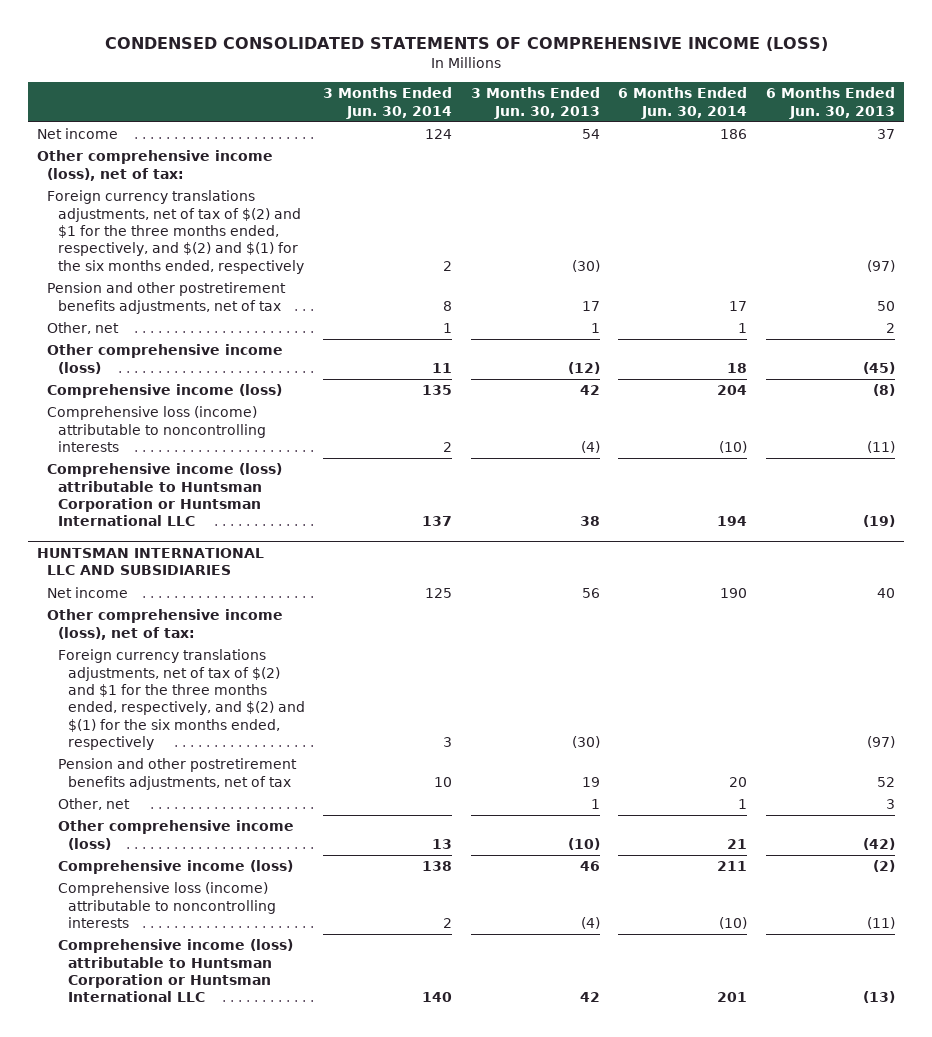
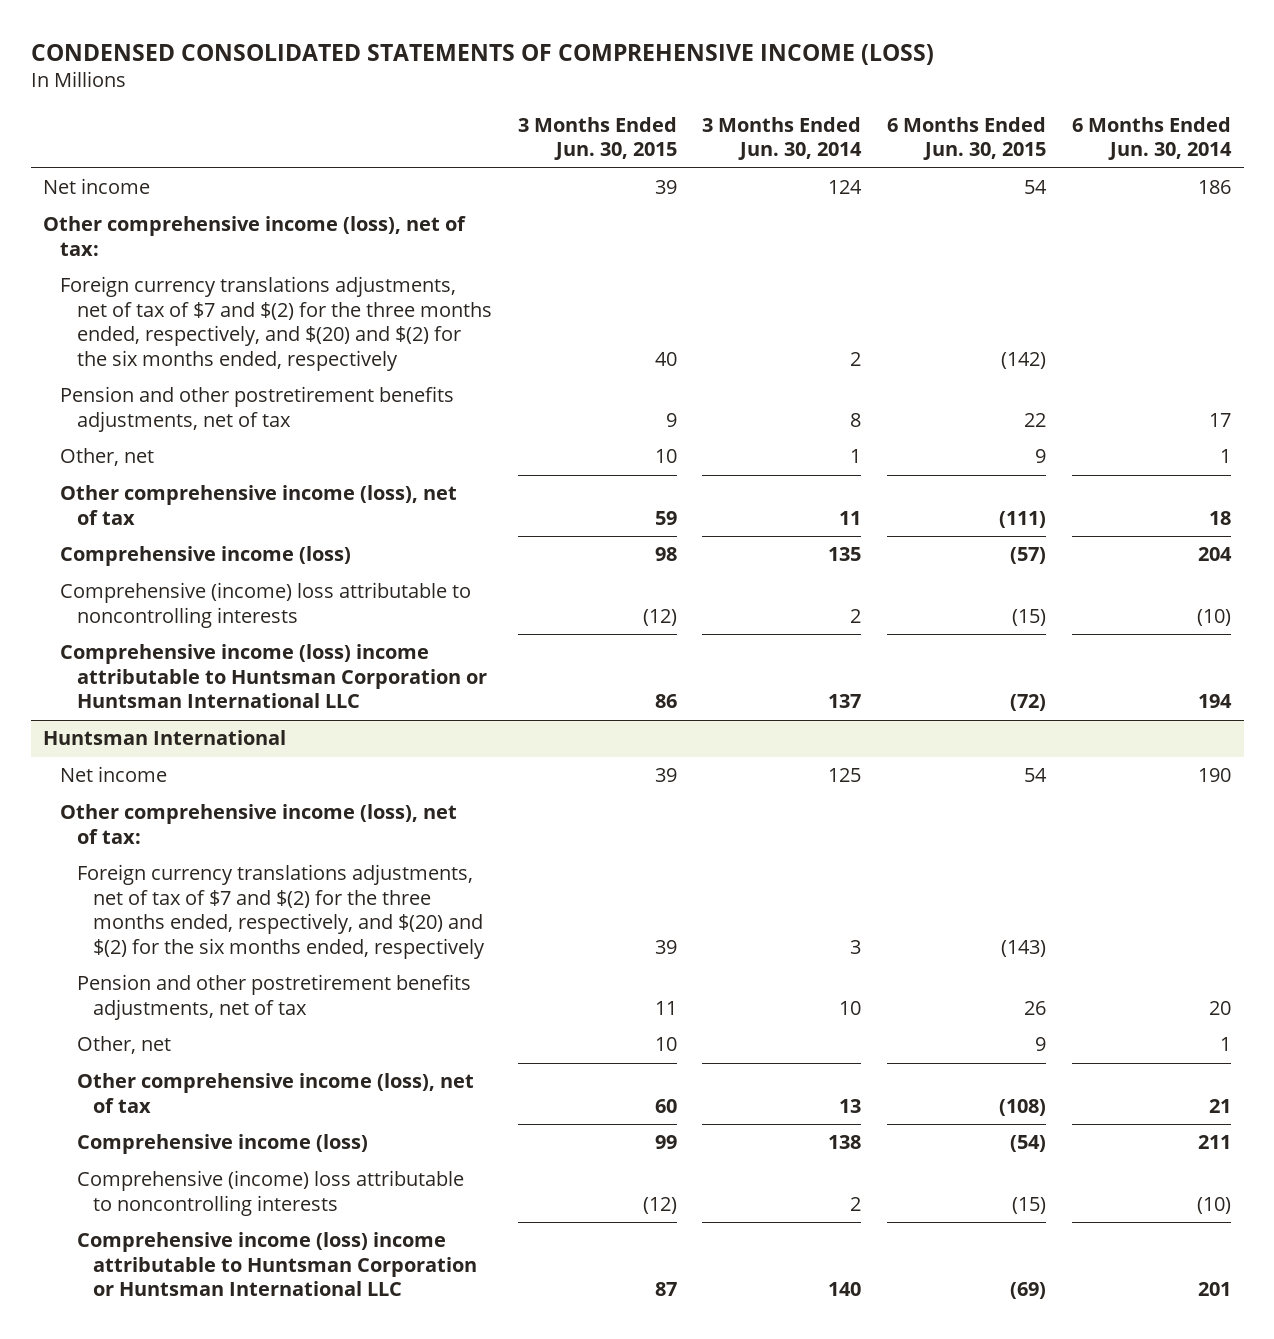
[470,87,600,119] 3 Months Ended Jun. 30, 2013 -> none
[765,87,895,119] 6 Months Ended Jun. 30, 2013 -> none
none -> [517,116,677,161] 3 Months Ended Jun. 30, 2015
none -> [887,116,1047,161] 6 Months Ended Jun. 30, 2015
[47,190,304,274] Foreign currency translations adjustments, net of tax of $(2) and $1 for the three months ended, respectively, and $(2) and $(1) for the six months ended, respectively -> [60,276,492,371] Foreign currency translations adjustments, net of tax of $7 and $(2) for the three months ended, respectively, and $(20) and $(2) for the six months ended, respectively
[47,344,284,374] Other comprehensive income (loss) -> [60,485,458,525] Other comprehensive income (loss), net of tax
[37,547,265,576] HUNTSMAN INTERNATIONAL LLC AND SUBSIDIARIES -> none
[47,406,266,453] Comprehensive loss (income) attributable to noncontrolling interests -> [60,582,472,628] Comprehensive (income) loss attributable to noncontrolling interests
[47,463,283,527] Comprehensive income (loss) attributable to Huntsman Corporation or Huntsman International LLC -> [60,644,487,709] Comprehensive income (loss) income attributable to Huntsman Corporation or Huntsman International LLC
none -> [43,730,287,746] Huntsman International
[57,649,306,751] Foreign currency translations adjustments, net of tax of $(2) and $1 for the three months ended, respectively, and $(2) and $(1) for the six months ended, respectively -> [76,864,486,959] Foreign currency translations adjustments, net of tax of $7 and $(2) for the three months ended, respectively, and $(20) and $(2) for the six months ended, respectively
[57,820,294,850] Other comprehensive income (loss) -> [76,1073,474,1113] Other comprehensive income (loss), net of tax
[57,882,277,929] Comprehensive loss (income) attributable to noncontrolling interests -> [76,1170,464,1216] Comprehensive (income) loss attributable to noncontrolling interests
[57,939,293,1003] Comprehensive income (loss) attributable to Huntsman Corporation or Huntsman International LLC -> [76,1232,478,1297] Comprehensive income (loss) income attributable to Huntsman Corporation or Huntsman International LLC

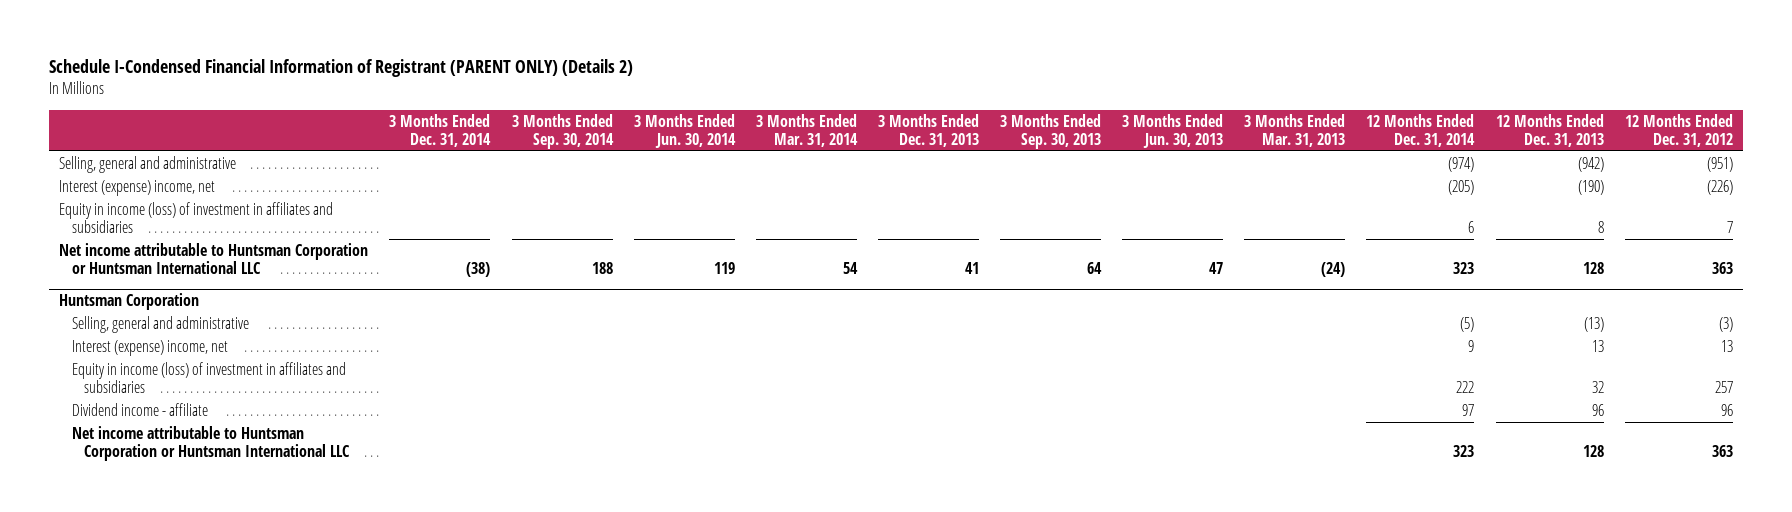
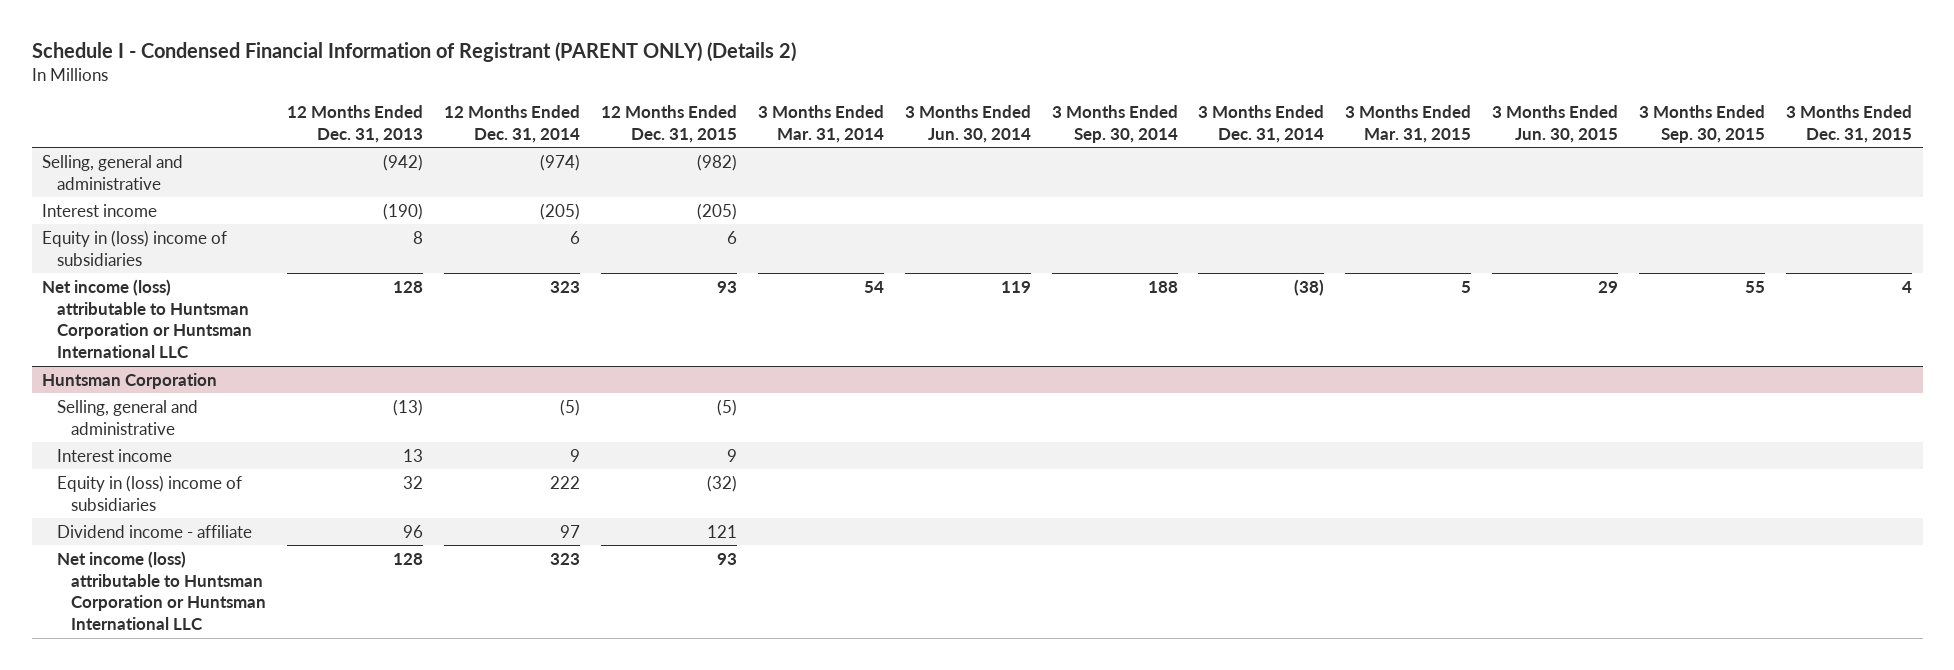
[48,59,633,78] Schedule I-Condensed Financial Information of Registrant (PARENT ONLY) (Details 2) -> [31,42,796,63] Schedule I - Condensed Financial Information of Registrant (PARENT ONLY) (Details 2)
[877,113,979,148] 3 Months Ended Dec. 31, 2013 -> none
[1000,113,1102,150] 3 Months Ended Sep. 30, 2013 -> none
[1122,113,1224,149] 3 Months Ended Jun. 30, 2013 -> none
[1244,113,1346,148] 3 Months Ended Mar. 31, 2013 -> none
[1624,113,1733,148] 12 Months Ended Dec. 31, 2012 -> none
none -> [600,104,737,143] 12 Months Ended Dec. 31, 2015
none -> [1345,104,1472,143] 3 Months Ended Mar. 31, 2015
none -> [1492,104,1619,143] 3 Months Ended Jun. 30, 2015
none -> [1639,104,1766,143] 3 Months Ended Sep. 30, 2015
none -> [1786,104,1913,143] 3 Months Ended Dec. 31, 2015
[59,179,216,196] Interest (expense) income, net -> [42,203,158,217] Interest income
[59,201,334,234] Equity in income (loss) of investment in affiliates and subsidiaries -> [42,229,228,266] Equity in (loss) income of subsidiaries
[59,242,369,275] Net income attributable to Huntsman Corporation or Huntsman International LLC -> [42,278,252,359] Net income (loss) attributable to Huntsman Corporation or Huntsman International LLC
[71,339,228,356] Interest (expense) income, net -> [56,448,172,462] Interest income
[71,361,346,394] Equity in income (loss) of investment in affiliates and subsidiaries -> [56,474,242,511] Equity in (loss) income of subsidiaries
[71,425,351,462] Net income attributable to Huntsman Corporation or Huntsman International LLC -> [56,550,267,631] Net income (loss) attributable to Huntsman Corporation or Huntsman International LLC

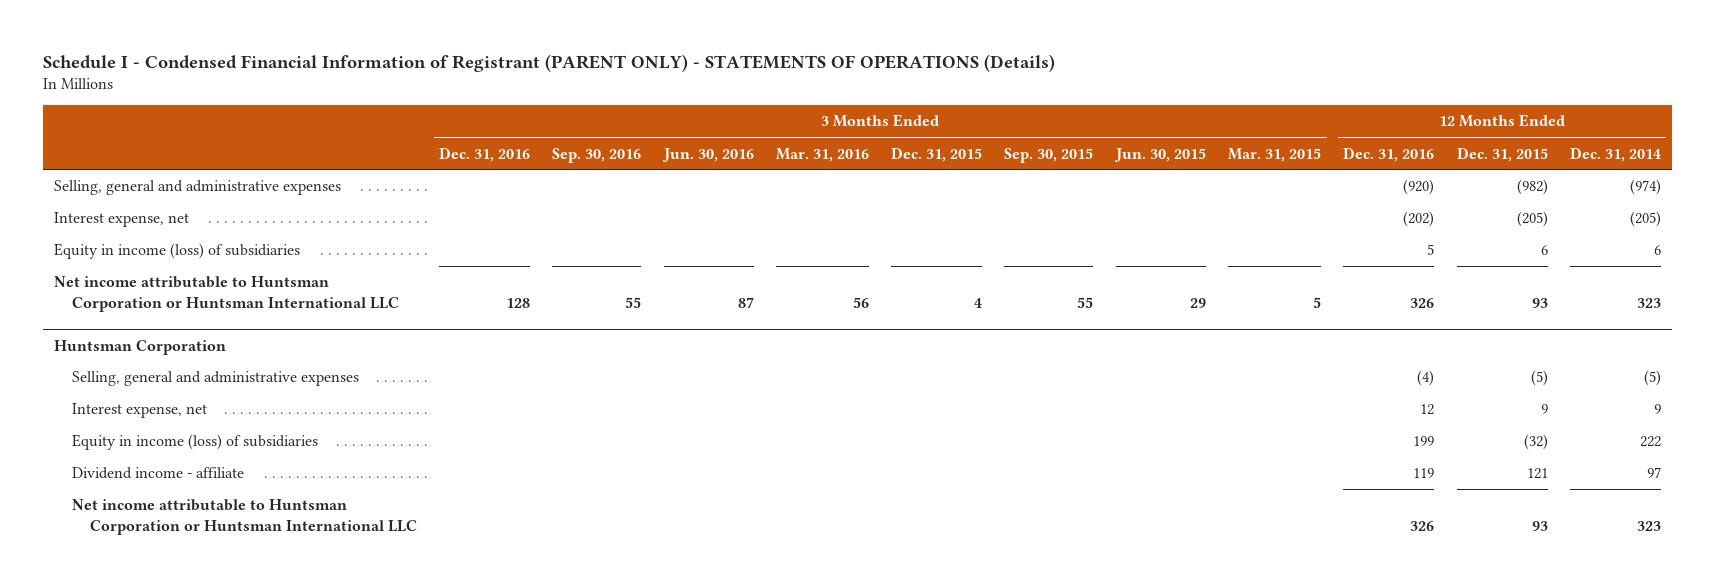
[31,42,796,63] Schedule I - Condensed Financial Information of Registrant (PARENT ONLY) (Details 2) -> [42,53,1055,72] Schedule I - Condensed Financial Information of Registrant (PARENT ONLY) - STATEMENTS OF OPERATIONS (Details)
[286,104,423,143] 12 Months Ended Dec. 31, 2013 -> none
[757,104,884,143] 3 Months Ended Mar. 31, 2014 -> none
[904,104,1031,143] 3 Months Ended Jun. 30, 2014 -> none
[1051,104,1178,143] 3 Months Ended Sep. 30, 2014 -> none
[1198,104,1325,143] 3 Months Ended Dec. 31, 2014 -> none
none -> [439,146,531,162] Dec. 31, 2016
none -> [552,147,642,163] Sep. 30, 2016
none -> [661,147,754,162] Jun. 30, 2016
none -> [775,147,869,162] Mar. 31, 2016
none -> [1343,146,1435,162] Dec. 31, 2016
[42,154,184,190] Selling, general and administrative -> [53,180,341,196] Selling, general and administrative expenses
[42,203,158,217] Interest income -> [53,212,189,228] Interest expense, net
[42,229,228,266] Equity in (loss) income of subsidiaries -> [53,243,300,260] Equity in income (loss) of subsidiaries
[42,278,252,359] Net income (loss) attributable to Huntsman Corporation or Huntsman International LLC -> [53,276,399,313] Net income attributable to Huntsman Corporation or Huntsman International LLC
[56,399,198,435] Selling, general and administrative -> [71,371,359,387] Selling, general and administrative expenses
[56,448,172,462] Interest income -> [71,403,207,419] Interest expense, net
[56,474,242,511] Equity in (loss) income of subsidiaries -> [71,434,318,451] Equity in income (loss) of subsidiaries
[56,550,267,631] Net income (loss) attributable to Huntsman Corporation or Huntsman International LLC -> [71,499,417,536] Net income attributable to Huntsman Corporation or Huntsman International LLC

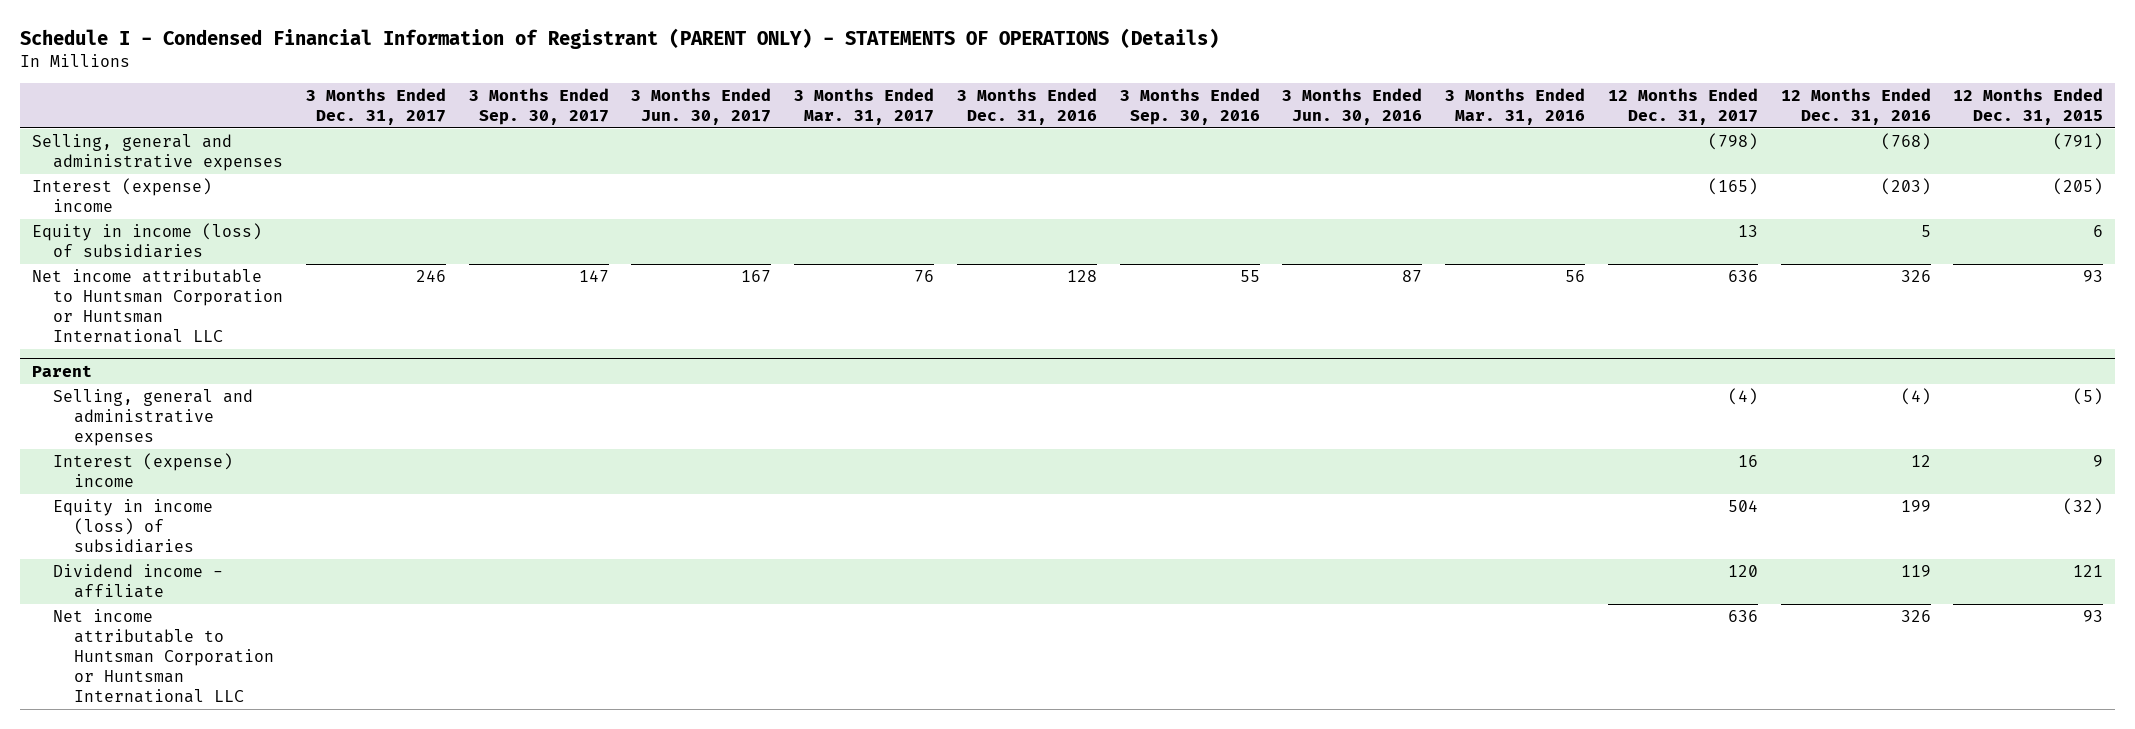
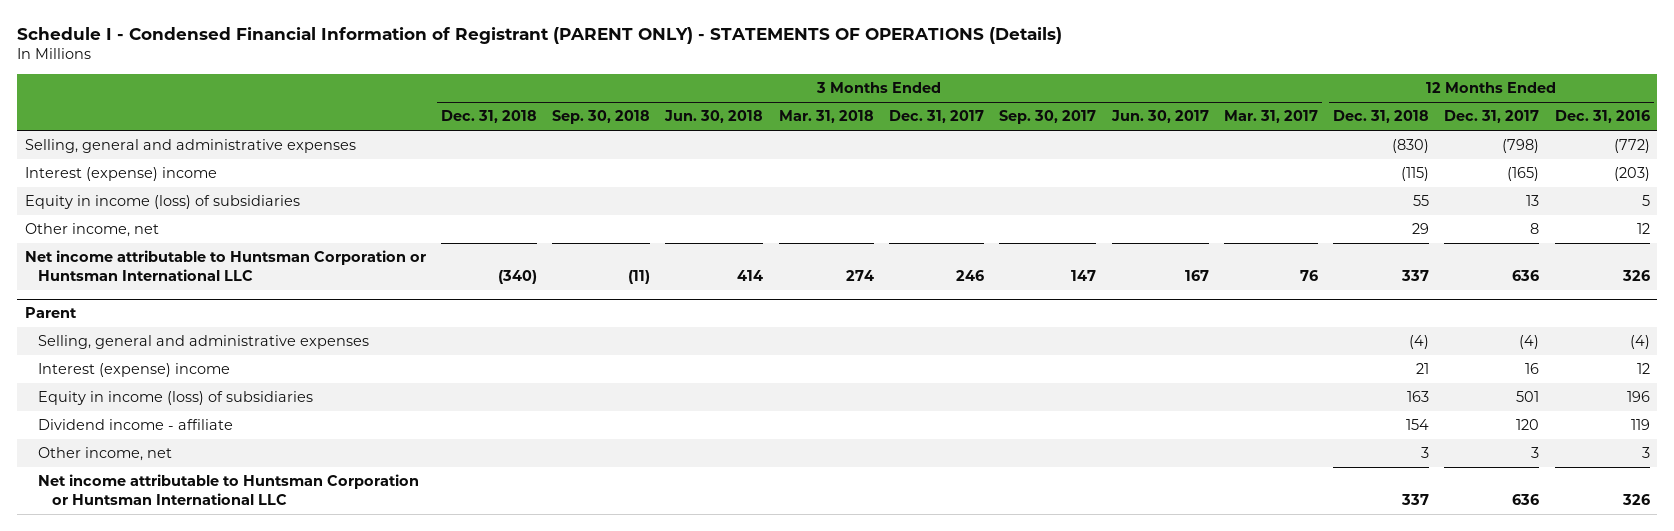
[956,87,1097,125] 3 Months Ended Dec. 31, 2016 -> none
[1119,87,1260,125] 3 Months Ended Sep. 30, 2016 -> none
[1282,87,1423,125] 3 Months Ended Jun. 30, 2016 -> none
[1445,87,1586,125] 3 Months Ended Mar. 31, 2016 -> none
[1953,87,2104,125] 12 Months Ended Dec. 31, 2015 -> none
none -> [440,110,537,124] Dec. 31, 2018
none -> [552,110,651,125] Sep. 30, 2018
none -> [664,110,764,124] Jun. 30, 2018
none -> [778,110,874,124] Mar. 31, 2018
none -> [1333,110,1430,124] Dec. 31, 2018
[1880,133,1931,151] (768) -> [1613,139,1650,154] (772)
none -> [24,223,159,238] Other income, net
[1727,500,1758,513] 504 -> [1516,391,1540,403] 501
[1900,500,1931,513] 199 -> [1626,391,1650,403] 196
none -> [38,447,173,462] Other income, net

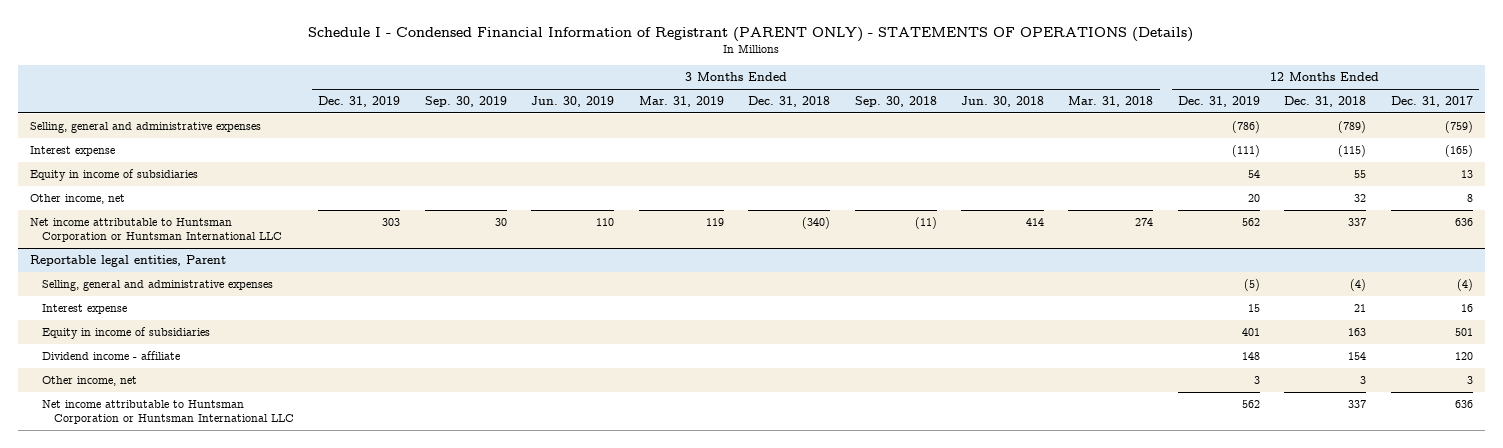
[889,110,985,124] Dec. 31, 2017 -> none
[999,110,1097,125] Sep. 30, 2017 -> none
[1110,110,1209,124] Jun. 30, 2017 -> none
[1223,110,1318,124] Mar. 31, 2017 -> none
[1554,110,1650,124] Dec. 31, 2016 -> none
none -> [318,96,401,108] Dec. 31, 2019
none -> [424,96,507,108] Sep. 30, 2019
none -> [531,96,615,108] Jun. 30, 2019
none -> [638,96,724,108] Mar. 31, 2019
none -> [1177,96,1260,108] Dec. 31, 2019
[1392,139,1430,154] (830) -> [1338,121,1367,134] (789)
[1502,139,1540,154] (798) -> [1444,121,1473,134] (759)
[24,167,217,182] Interest (expense) income -> [29,146,115,157] Interest expense
[24,195,300,210] Equity in income (loss) of subsidiaries -> [29,169,198,182] Equity in income of subsidiaries
[1412,223,1430,235] 29 -> [1354,194,1367,203] 32
[24,307,77,319] Parent -> none
none -> [29,255,226,268] Reportable legal entities, Parent
[38,363,231,378] Interest (expense) income -> [41,304,127,315] Interest expense
[38,391,314,406] Equity in income (loss) of subsidiaries -> [41,327,210,340] Equity in income of subsidiaries

